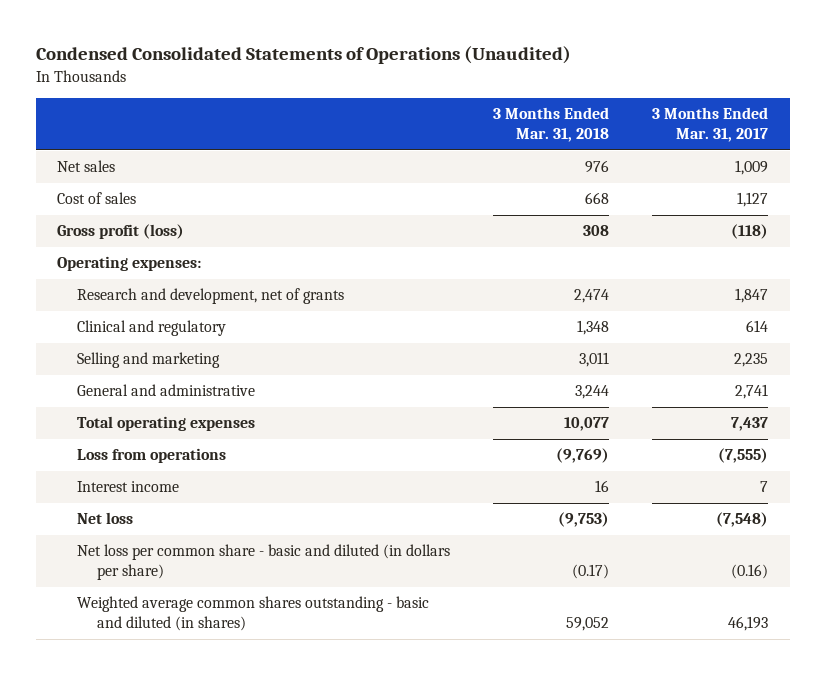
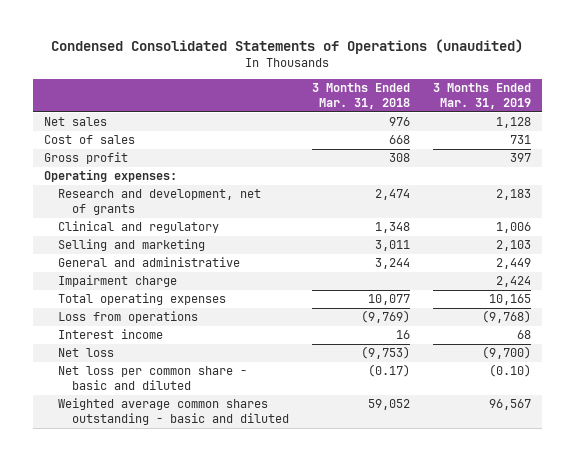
[35,46,571,65] Condensed Consolidated Statements of Operations (Unaudited) -> [51,39,524,55] Condensed Consolidated Statements of Operations (unaudited)
[652,107,769,143] 3 Months Ended Mar. 31, 2017 -> none
none -> [432,83,531,110] 3 Months Ended Mar. 31, 2019
[57,224,185,240] Gross profit (loss) -> [44,152,129,165] Gross profit
none -> [58,275,178,288] Impairment charge
[77,544,451,581] Net loss per common share - basic and diluted (in dollars per share) -> [58,366,248,391] Net loss per common share - basic and diluted
[77,596,430,632] Weighted average common shares outstanding - basic and diluted (in shares) -> [58,398,290,426] Weighted average common shares outstanding - basic and diluted

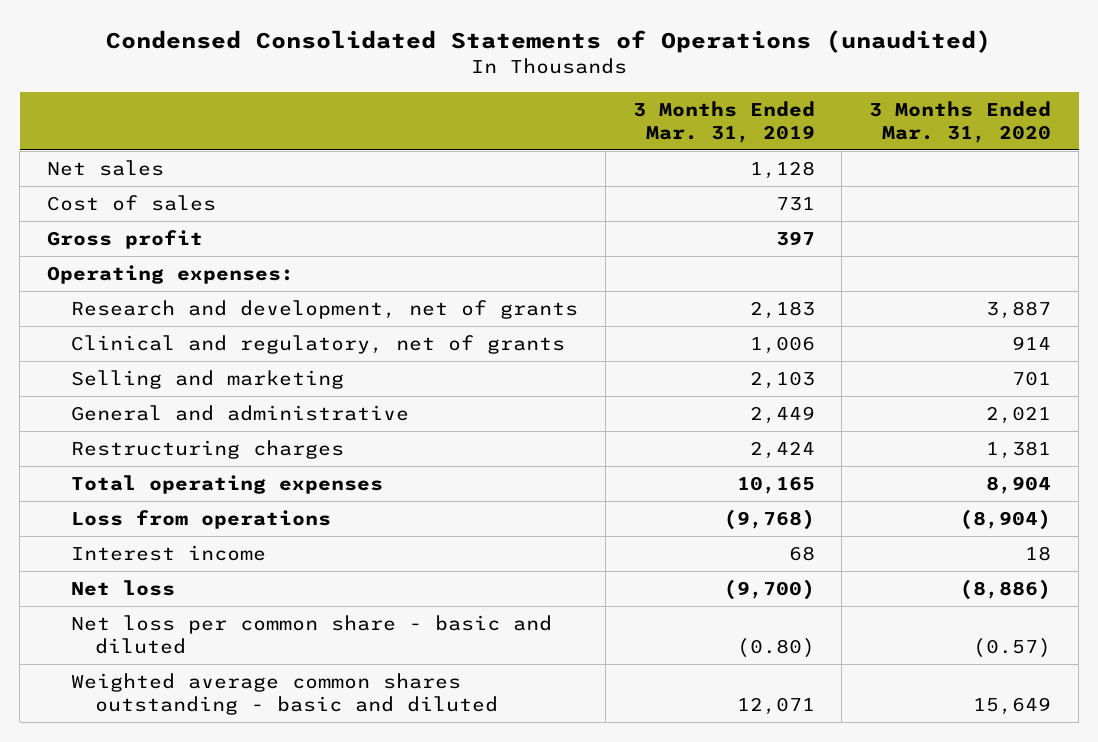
[311,83,410,110] 3 Months Ended Mar. 31, 2018 -> none
none -> [869,100,1052,143] 3 Months Ended Mar. 31, 2020
[58,221,220,234] Clinical and regulatory -> [70,334,565,354] Clinical and regulatory, net of grants
[58,275,178,288] Impairment charge -> [70,439,344,459] Restructuring charges
[488,364,531,378] (0.10) -> [736,637,815,658] (0.80)
[488,399,531,411] 96,567 -> [736,696,815,715] 12,071

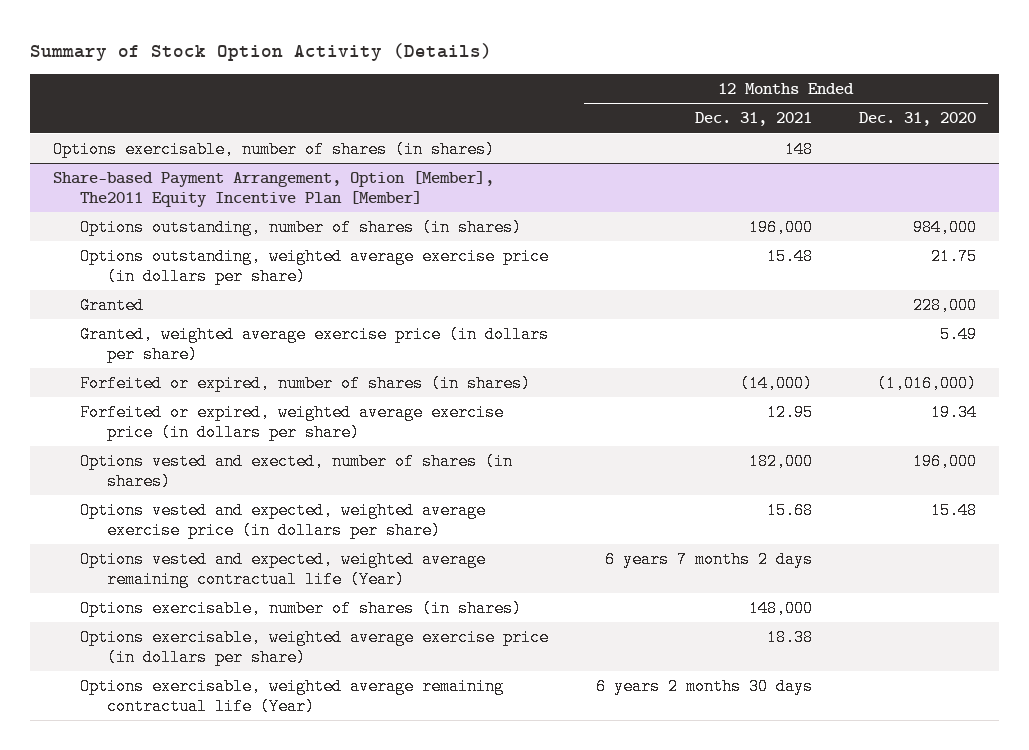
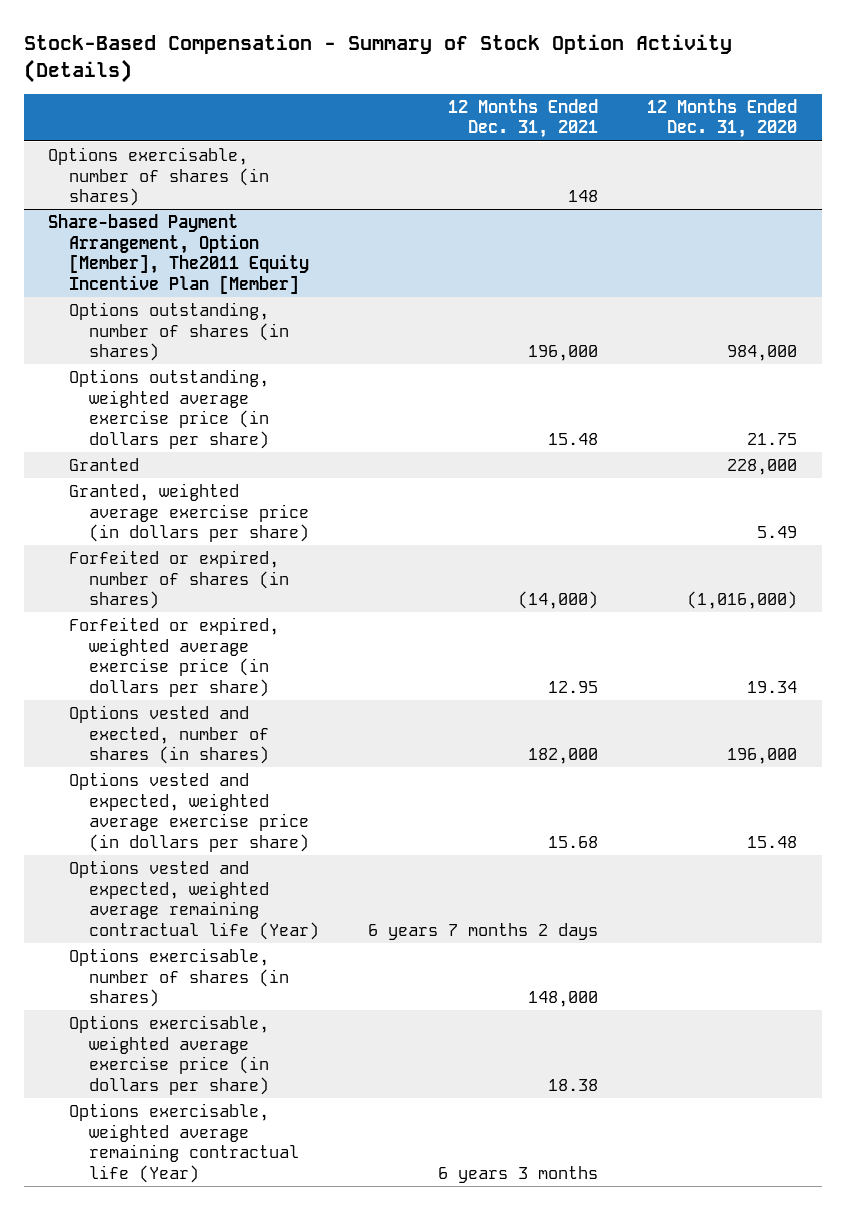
[29,42,492,61] Summary of Stock Option Activity (Details) -> [23,34,732,83] Stock-Based Compensation - Summary of Stock Option Activity (Details)
[595,677,813,695] 6 years 2 months 30 days -> [438,1165,599,1183] 6 years 3 months

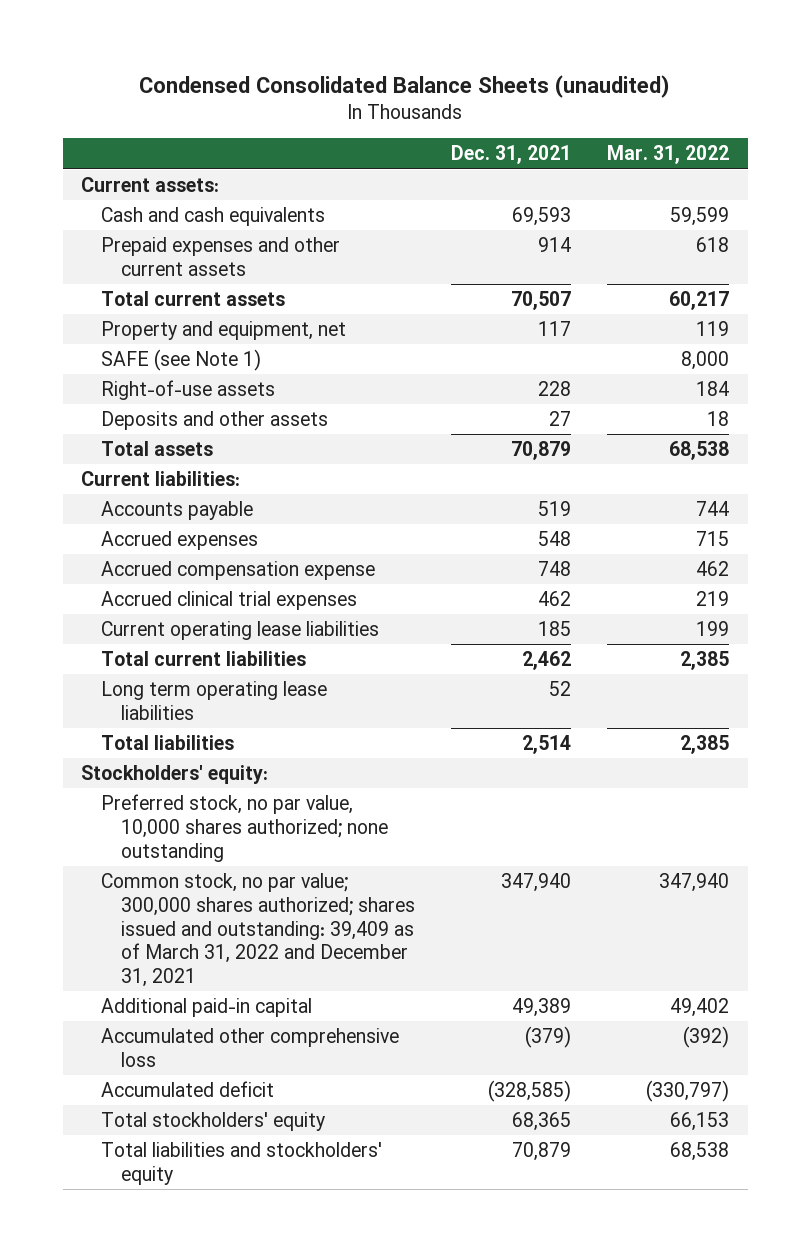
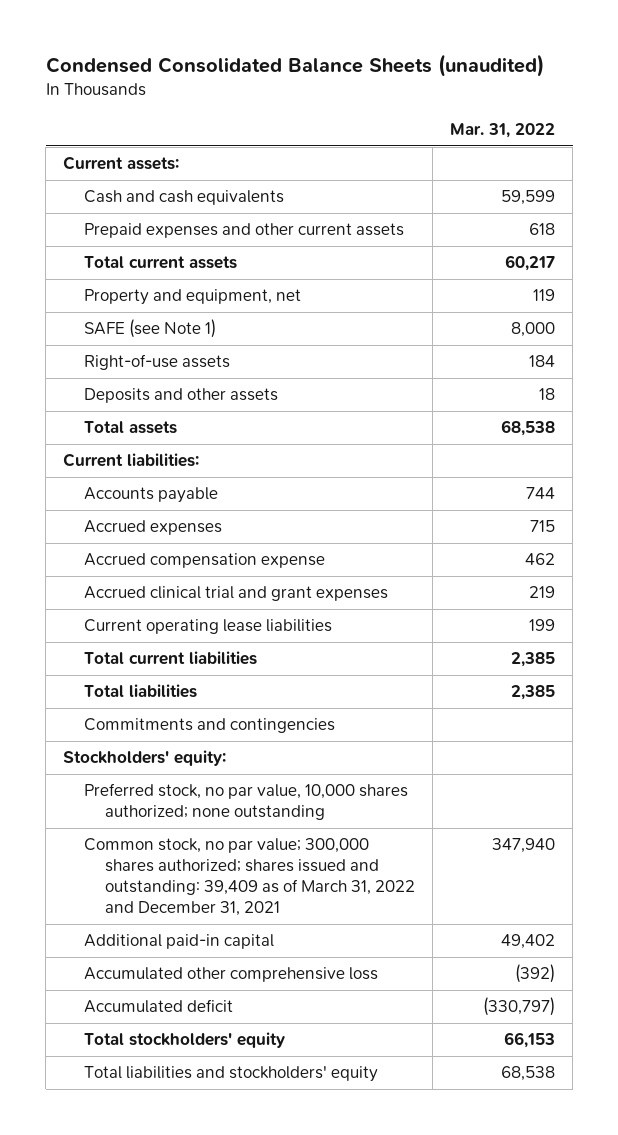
[451,145,572,165] Dec. 31, 2021 -> none
[101,591,358,611] Accrued clinical trial expenses -> [84,586,389,602] Accrued clinical trial and grant expenses
[101,681,328,720] Long term operating lease liabilities -> none
none -> [84,718,336,734] Commitments and contingencies

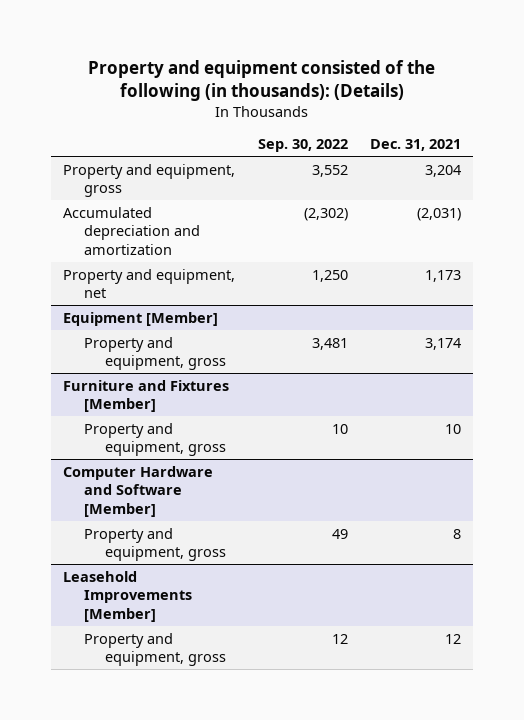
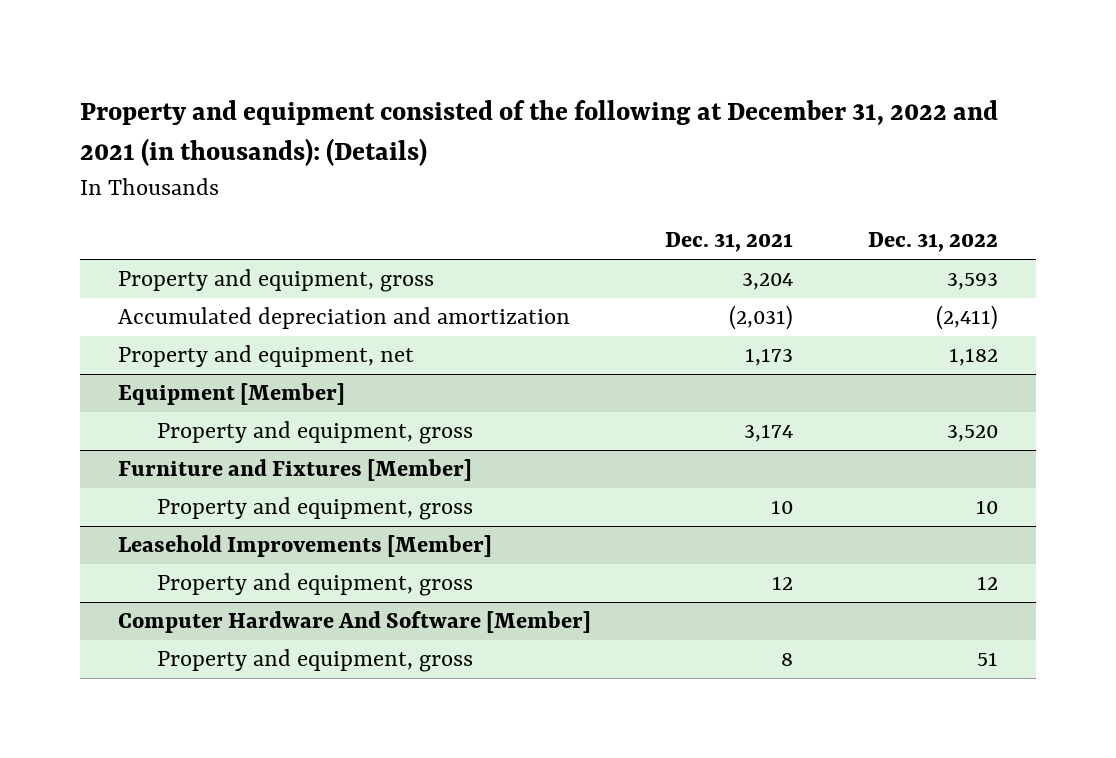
[88,60,436,102] Property and equipment consisted of the following (in thousands): (Details) -> [80,100,999,167] Property and equipment consisted of the following at December 31, 2022 and 2021 (in thousands): (Details)
[257,139,348,153] Sep. 30, 2022 -> none
none -> [868,232,999,253] Dec. 31, 2022
[62,465,213,517] Computer Hardware and Software [Member] -> none
[83,527,226,562] Property and equipment, gross -> none
none -> [117,611,591,634] Computer Hardware And Software [Member]
none -> [157,649,474,673] Property and equipment, gross

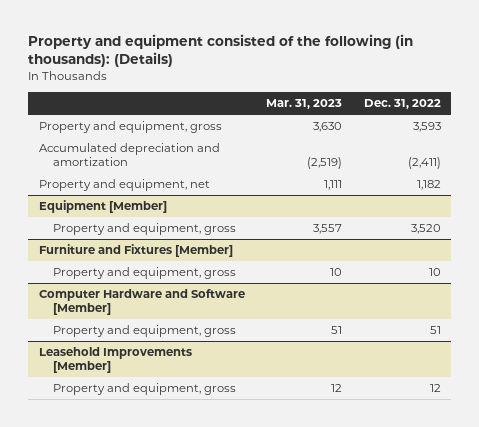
[80,100,999,167] Property and equipment consisted of the following at December 31, 2022 and 2021 (in thousands): (Details) -> [27,34,413,68] Property and equipment consisted of the following (in thousands): (Details)
[665,232,794,253] Dec. 31, 2021 -> none
none -> [266,99,343,110] Mar. 31, 2023
none -> [38,289,245,316] Computer Hardware and Software [Member]
none -> [53,325,237,338] Property and equipment, gross
[117,611,591,634] Computer Hardware And Software [Member] -> none
[157,649,474,673] Property and equipment, gross -> none

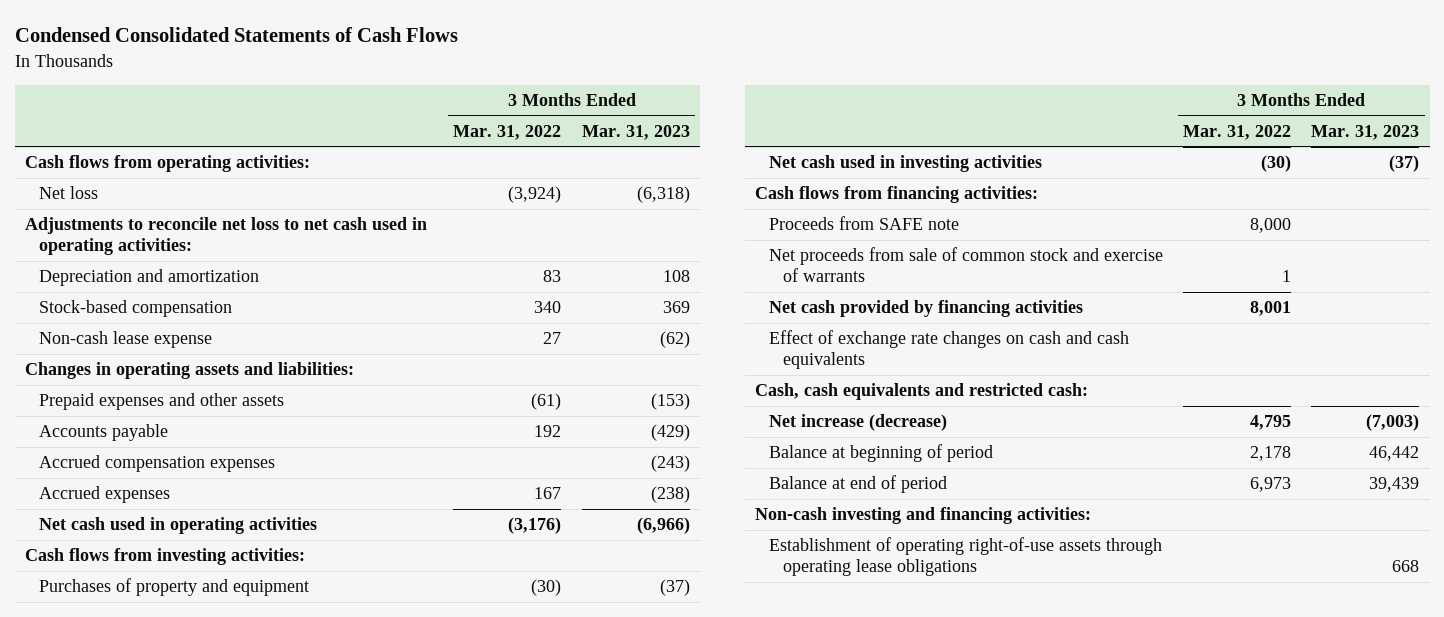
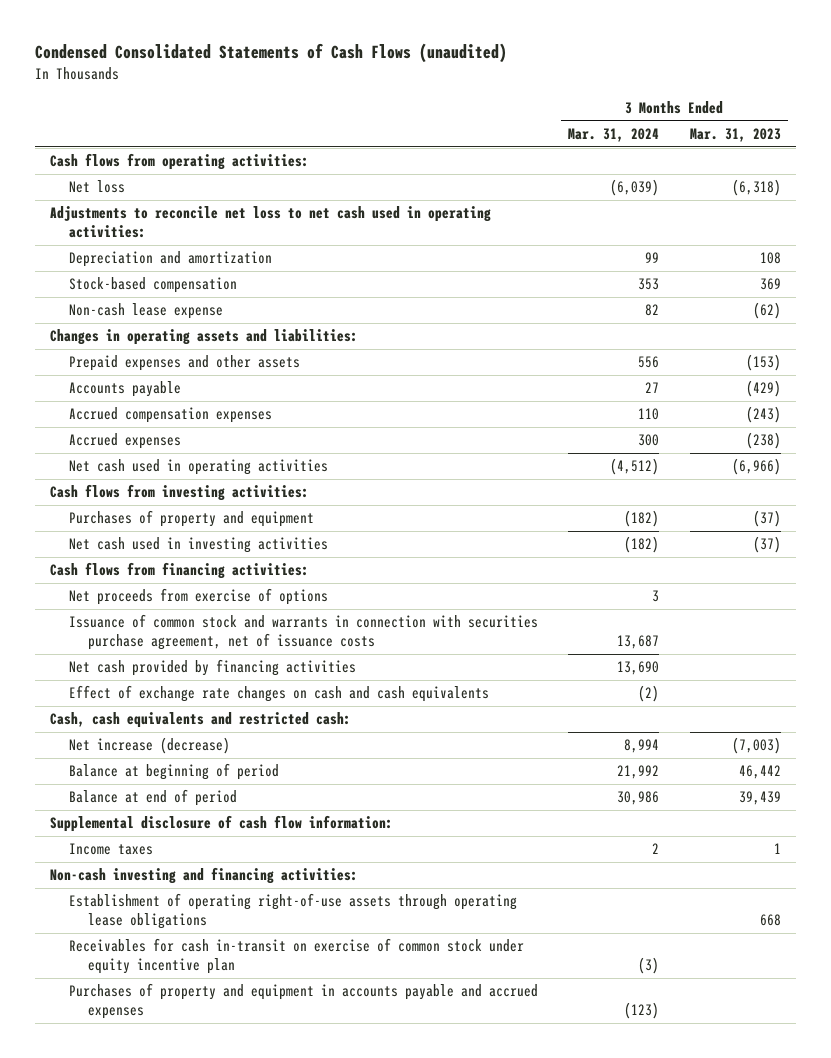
[14,27,458,43] Condensed Consolidated Statements of Cash Flows -> [34,43,507,64] Condensed Consolidated Statements of Cash Flows (unaudited)
[453,124,562,140] Mar. 31, 2022 -> none
none -> [568,127,660,142] Mar. 31, 2024
[768,216,959,231] Proceeds from SAFE note -> none
[768,247,1163,282] Net proceeds from sale of common stock and exercise of warrants -> none
none -> [68,588,328,606] Net proceeds from exercise of options
none -> [68,614,538,651] Issuance of common stock and warrants in connection with securities purchase agreement, net of issuance costs
none -> [49,815,393,833] Supplemental disclosure of cash flow information:
none -> [68,843,153,856] Income taxes
none -> [68,938,524,975] Receivables for cash in-transit on exercise of common stock under equity incentive plan
none -> [68,983,538,1020] Purchases of property and equipment in accounts payable and accrued expenses

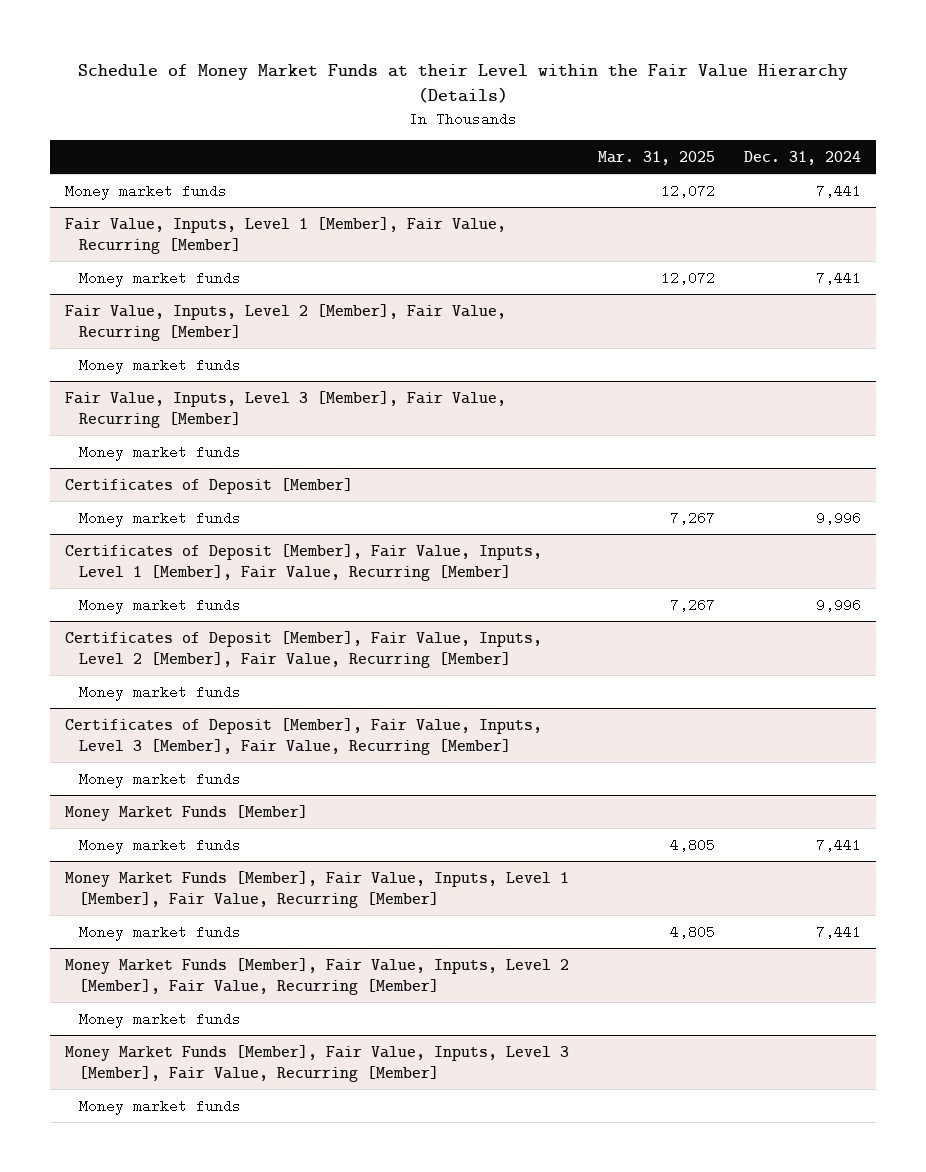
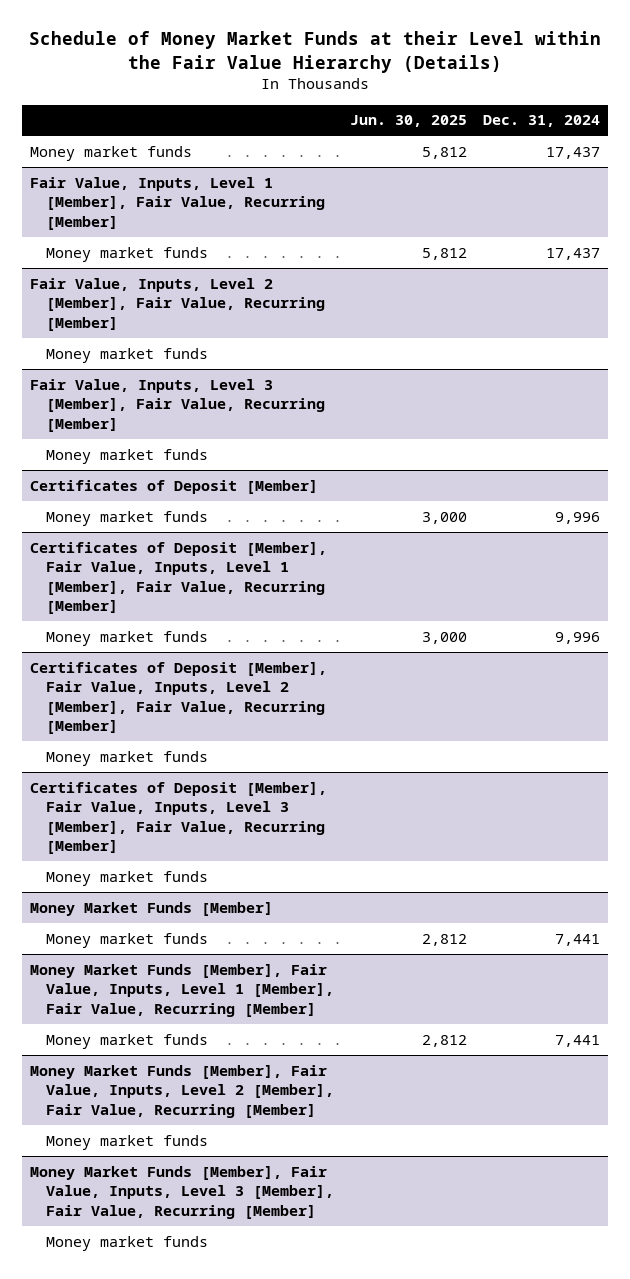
[597,150,715,165] Mar. 31, 2025 -> none
none -> [350,115,468,128] Jun. 30, 2025
[816,183,862,198] 7,441 -> [546,146,601,159] 17,437
[816,270,862,285] 7,441 -> [546,247,601,260] 17,437

